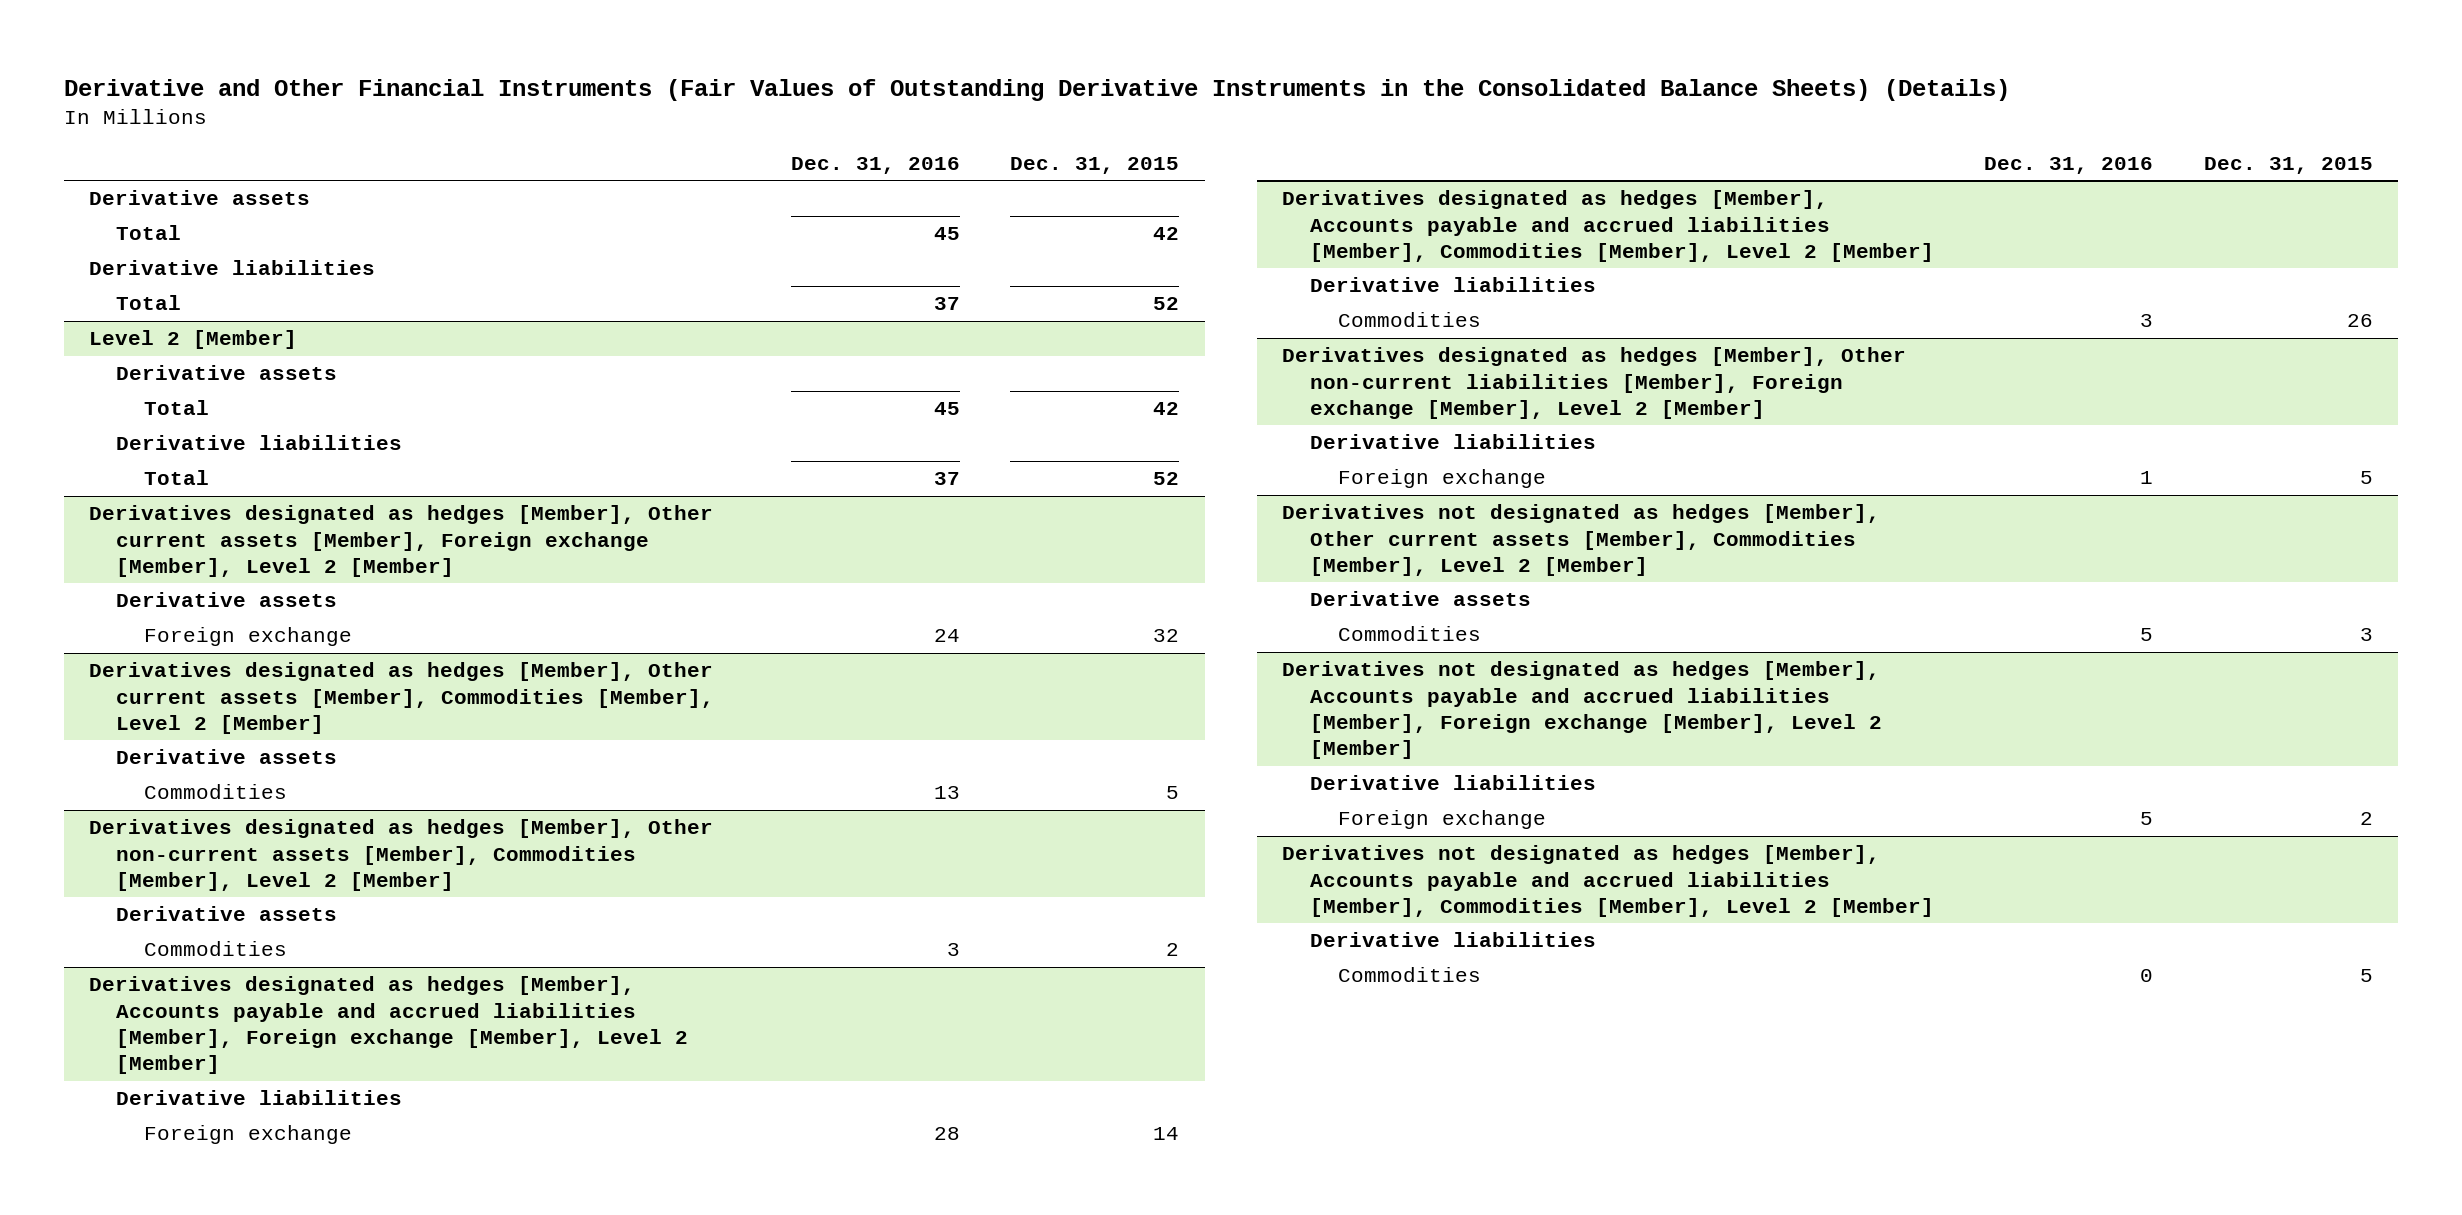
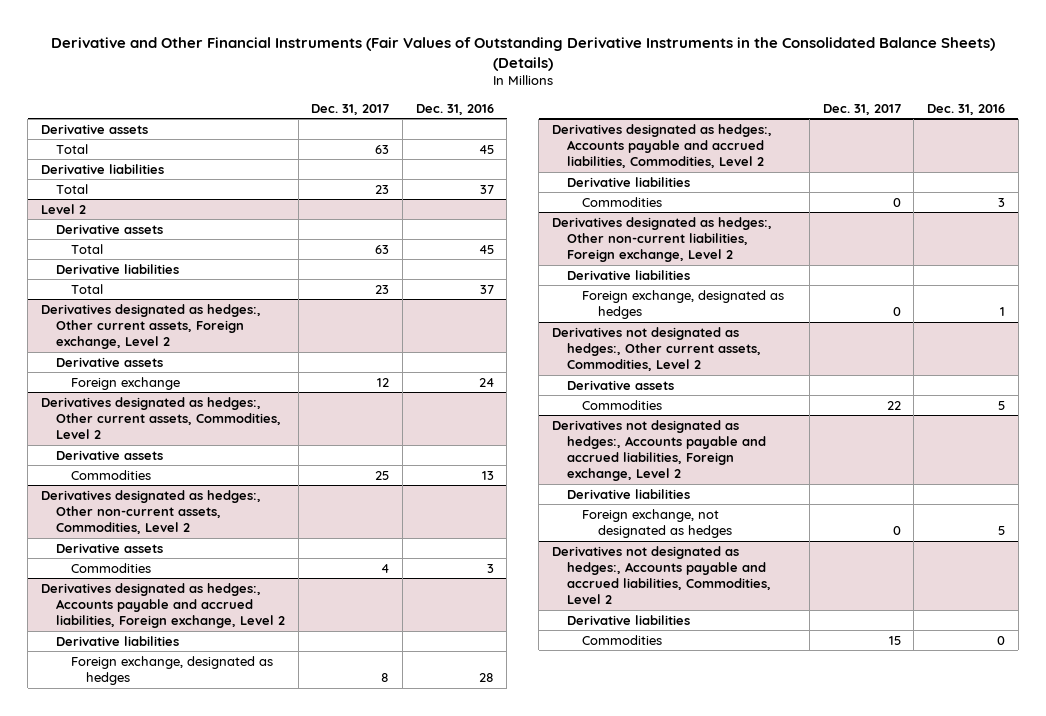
[1010,156,1180,174] Dec. 31, 2015 -> none
none -> [311,103,390,115] Dec. 31, 2017
[88,330,297,350] Level 2 [Member] -> [40,203,86,214] Level 2
[88,505,713,577] Derivatives designated as hedges [Member], Other current assets [Member], Foreign exchange [Member], Level 2 [Member] -> [40,303,261,350] Derivatives designated as hedges:, Other current assets, Foreign exchange, Level 2
[88,662,715,734] Derivatives designated as hedges [Member], Other current assets [Member], Commodities [Member], Level 2 [Member] -> [40,396,281,440] Derivatives designated as hedges:, Other current assets, Commodities, Level 2
[88,819,713,891] Derivatives designated as hedges [Member], Other non-current assets [Member], Commodities [Member], Level 2 [Member] -> [40,489,261,535] Derivatives designated as hedges:, Other non-current assets, Commodities, Level 2
[88,976,689,1074] Derivatives designated as hedges [Member], Accounts payable and accrued liabilities [Member], Foreign exchange [Member], Level 2 [Member] -> [40,582,285,629] Derivatives designated as hedges:, Accounts payable and accrued liabilities, Foreign exchange, Level 2
[144,1125,353,1145] Foreign exchange -> [70,655,273,685] Foreign exchange, designated as hedges
[1282,190,1934,262] Derivatives designated as hedges [Member], Accounts payable and accrued liabilities [Member], Commodities [Member], Level 2 [Member] -> [552,123,773,169] Derivatives designated as hedges:, Accounts payable and accrued liabilities, Commodities, Level 2
[1282,347,1907,419] Derivatives designated as hedges [Member], Other non-current liabilities [Member], Foreign exchange [Member], Level 2 [Member] -> [552,216,773,263] Derivatives designated as hedges:, Other non-current liabilities, Foreign exchange, Level 2
[1337,469,1546,489] Foreign exchange -> none
none -> [582,289,785,319] Foreign exchange, designated as hedges
[1282,504,1881,576] Derivatives not designated as hedges [Member], Other current assets [Member], Commodities [Member], Level 2 [Member] -> [552,326,762,372] Derivatives not designated as hedges:, Other current assets, Commodities, Level 2
[1282,661,1882,759] Derivatives not designated as hedges [Member], Accounts payable and accrued liabilities [Member], Foreign exchange [Member], Level 2 [Member] -> [552,419,767,482] Derivatives not designated as hedges:, Accounts payable and accrued liabilities, Foreign exchange, Level 2
[1337,810,1546,830] Foreign exchange -> [582,508,732,538] Foreign exchange, not designated as hedges
[1282,845,1934,917] Derivatives not designated as hedges [Member], Accounts payable and accrued liabilities [Member], Commodities [Member], Level 2 [Member] -> [552,545,772,605] Derivatives not designated as hedges:, Accounts payable and accrued liabilities, Commodities, Level 2

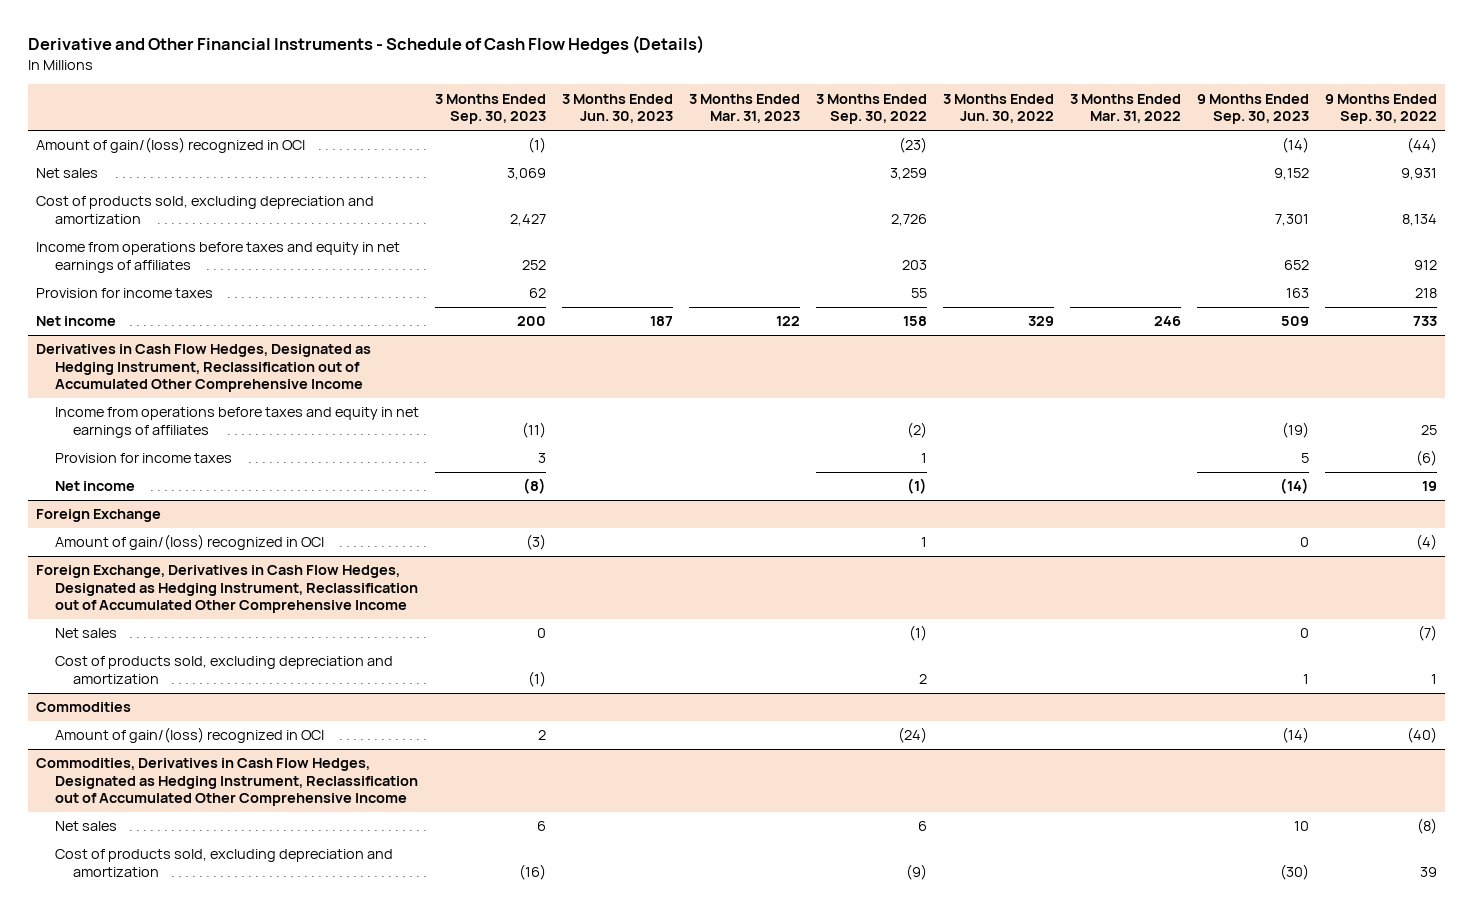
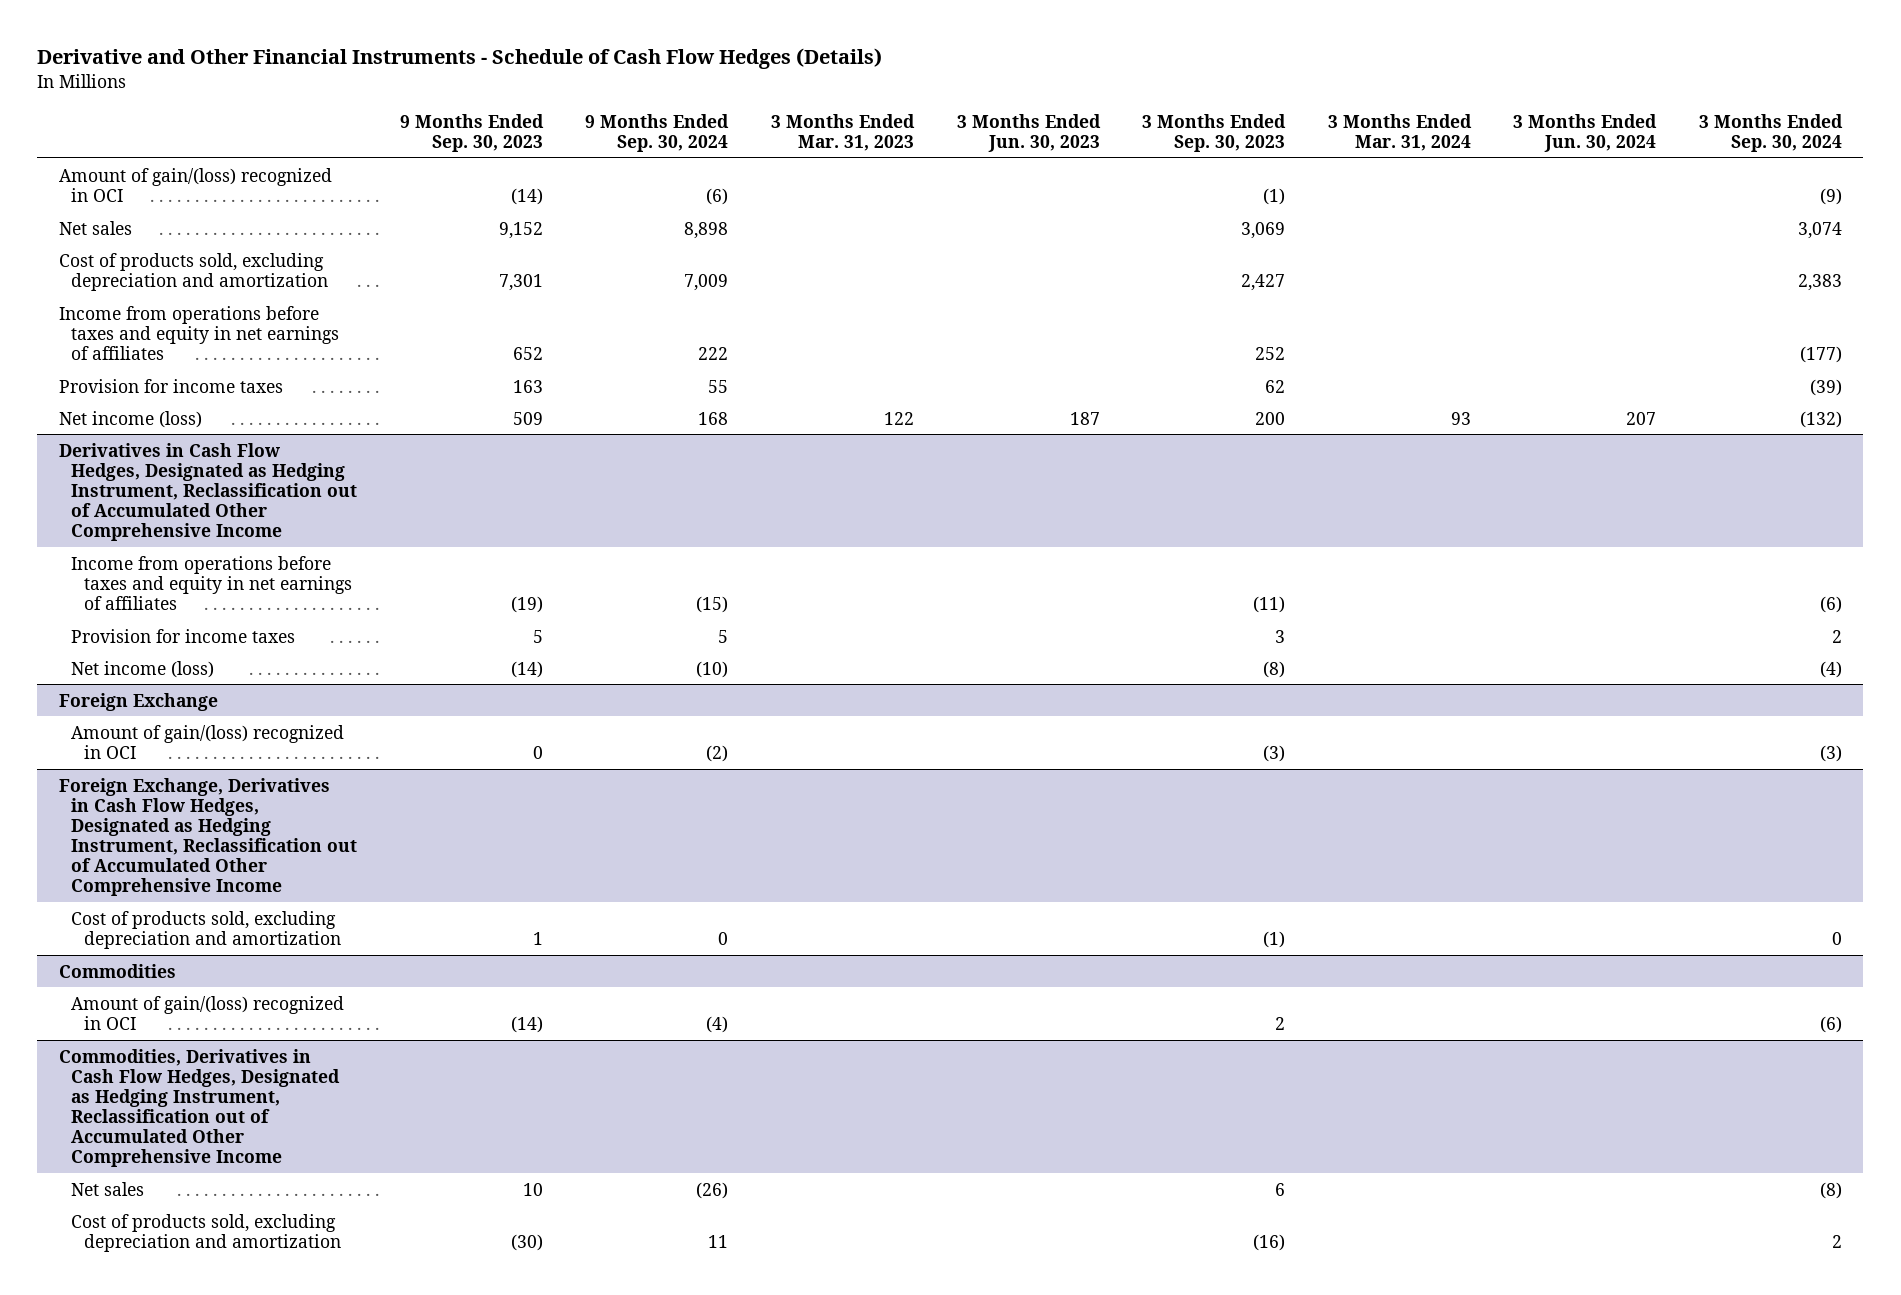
[815,93,927,125] 3 Months Ended Sep. 30, 2022 -> none
[942,93,1054,124] 3 Months Ended Jun. 30, 2022 -> none
[1069,93,1181,124] 3 Months Ended Mar. 31, 2022 -> none
[1324,93,1437,125] 9 Months Ended Sep. 30, 2022 -> none
none -> [585,113,730,152] 9 Months Ended Sep. 30, 2024
none -> [1327,113,1472,151] 3 Months Ended Mar. 31, 2024
none -> [1513,113,1658,152] 3 Months Ended Jun. 30, 2024
none -> [1698,113,1843,152] 3 Months Ended Sep. 30, 2024
[36,316,117,327] Net income -> [58,410,202,428] Net income (loss)
[54,481,135,492] Net income -> [71,660,215,678] Net income (loss)
[54,628,117,639] Net sales -> none

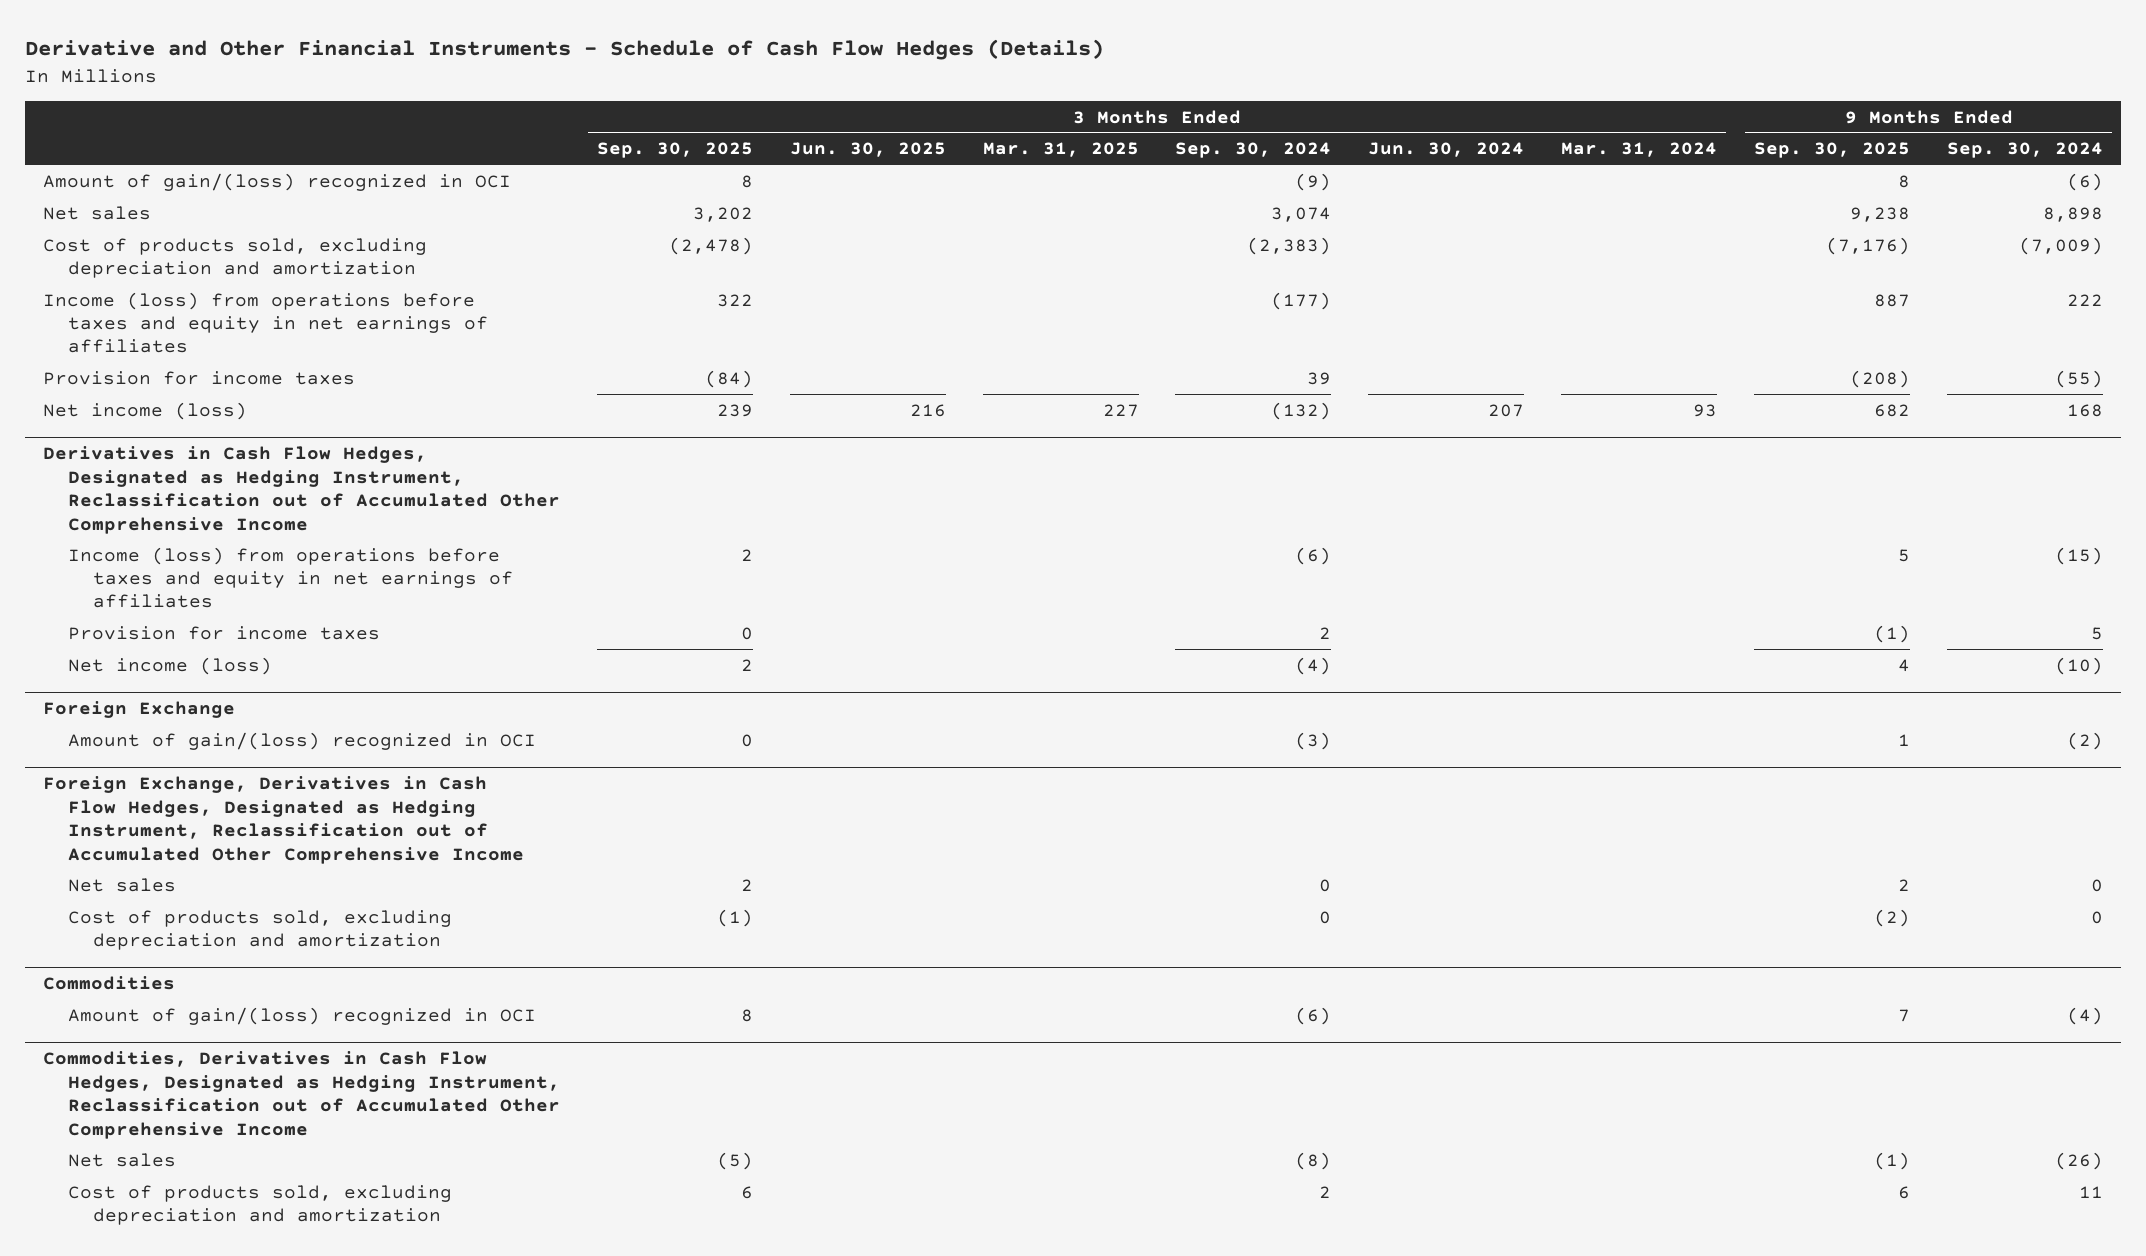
[399,113,544,152] 9 Months Ended Sep. 30, 2023 -> none
[771,113,916,151] 3 Months Ended Mar. 31, 2023 -> none
[956,113,1101,152] 3 Months Ended Jun. 30, 2023 -> none
[1142,113,1287,152] 3 Months Ended Sep. 30, 2023 -> none
none -> [596,142,753,159] Sep. 30, 2025
none -> [789,142,946,158] Jun. 30, 2025
none -> [982,142,1139,158] Mar. 31, 2025
none -> [1754,142,1911,159] Sep. 30, 2025
[684,273,729,291] 7,009 -> [2018,236,2103,255] (7,009)
[1797,273,1842,291] 2,383 -> [1247,236,1332,255] (2,383)
[58,305,340,360] Income from operations before taxes and equity in net earnings of affiliates -> [43,291,488,354] Income (loss) from operations before taxes and equity in net earnings of affiliates
[708,379,729,393] 55 -> [2054,369,2103,388] (55)
[1809,378,1842,396] (39) -> [1307,371,1332,385] 39
[71,555,352,610] Income from operations before taxes and equity in net earnings of affiliates -> [67,546,513,609] Income (loss) from operations before taxes and equity in net earnings of affiliates
none -> [67,877,176,892] Net sales

